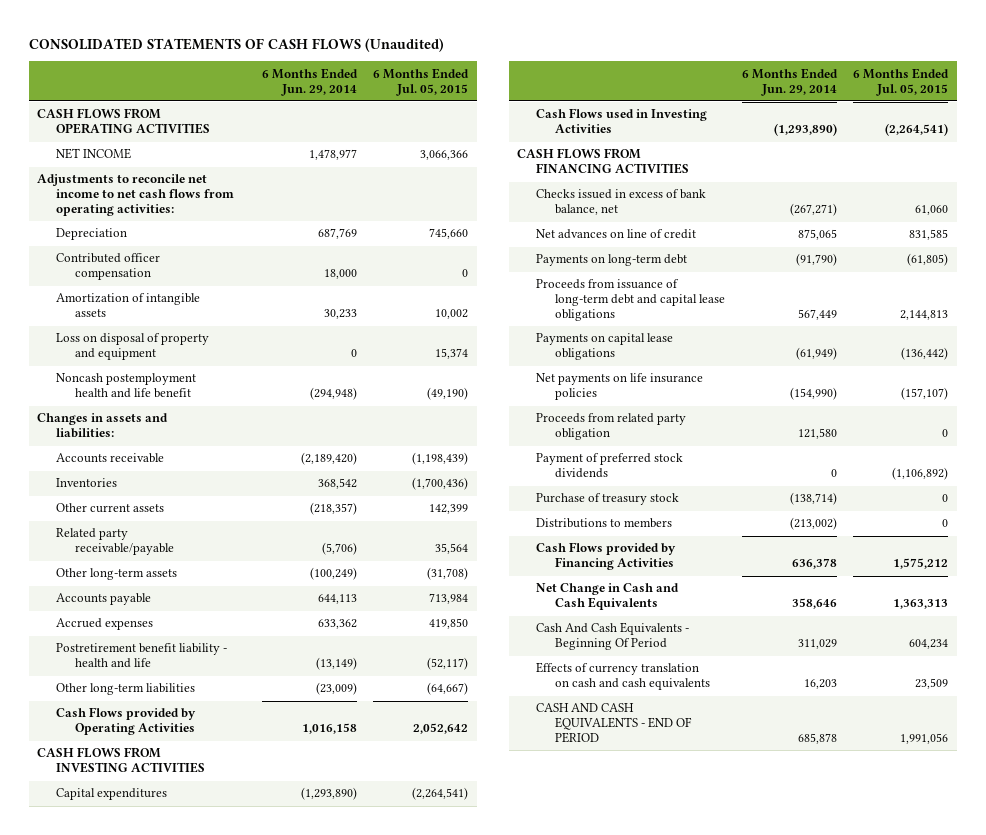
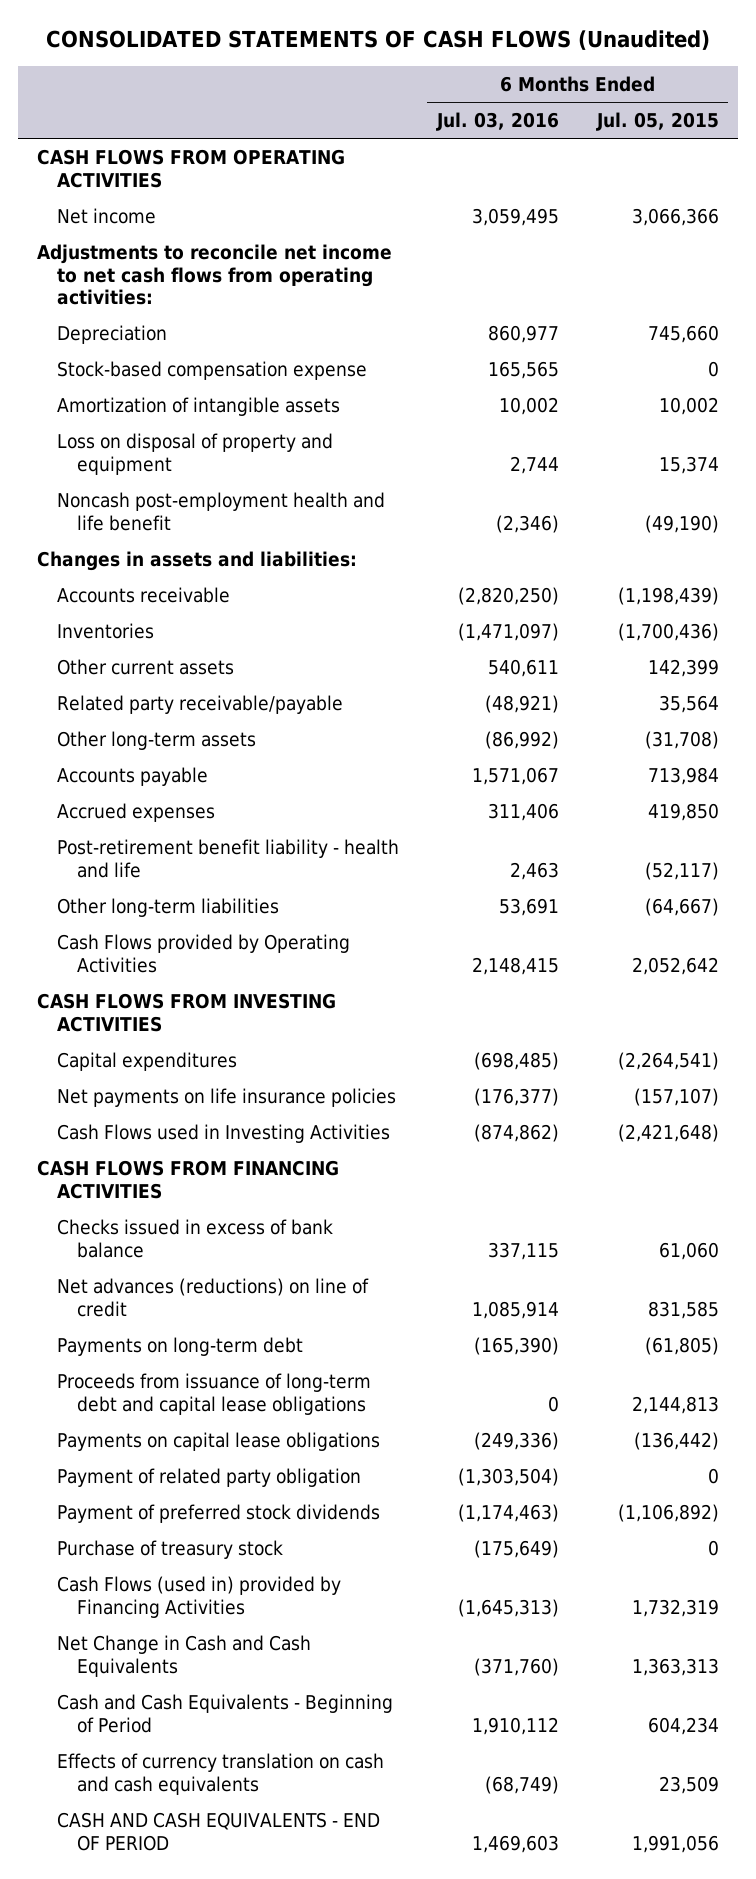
[261,67,358,96] 6 Months Ended Jun. 29, 2014 -> none
none -> [435,112,559,132] Jul. 03, 2016
[55,148,131,160] NET INCOME -> [56,207,156,224] Net income
[55,253,160,281] Contributed officer compensation -> none
none -> [56,360,367,380] Stock-based compensation expense
[55,373,196,399] Noncash postemployment health and life benefit -> [56,491,385,531] Noncash post-employment health and life benefit
[55,643,227,669] Postretirement benefit liability - health and life -> [56,838,399,878] Post-retirement benefit liability - health and life
[535,373,703,401] Net payments on life insurance policies -> [56,1087,396,1107] Net payments on life insurance policies
[885,123,949,137] (2,264,541) -> [617,1123,719,1142] (2,421,648)
[535,189,706,216] Checks issued in excess of bank balance, net -> [56,1218,333,1258] Checks issued in excess of bank balance
[535,229,696,240] Net advances on line of credit -> [56,1277,369,1317] Net advances (reductions) on line of credit
[535,413,686,441] Proceeds from related party obligation -> none
none -> [56,1467,361,1487] Payment of related party obligation
[535,518,672,529] Distributions to members -> none
[535,542,676,571] Cash Flows provided by Financing Activities -> [56,1575,341,1618] Cash Flows (used in) provided by Financing Activities
[893,558,949,570] 1,575,212 -> [631,1598,719,1617] 1,732,319
[535,622,689,651] Cash And Cash Equivalents - Beginning Of Period -> [56,1693,393,1733] Cash and Cash Equivalents - Beginning of Period

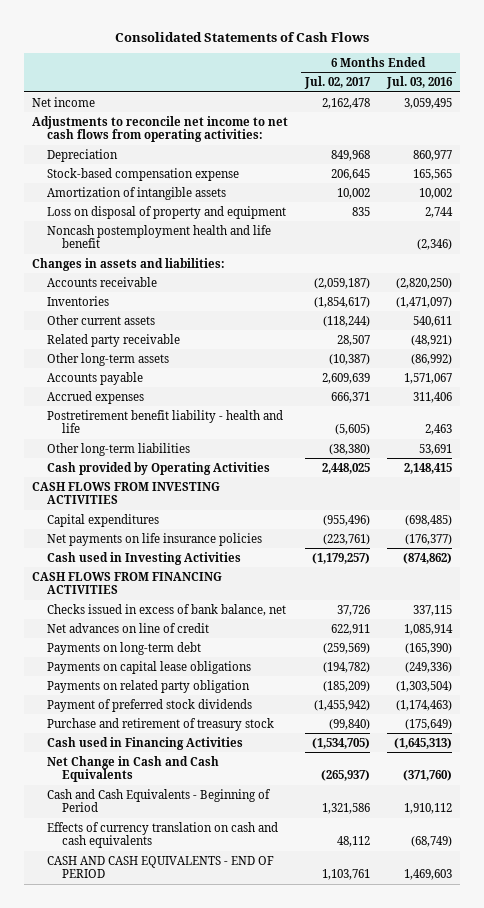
[45,30,710,51] CONSOLIDATED STATEMENTS OF CASH FLOWS (Unaudited) -> [114,31,369,42] Consolidated Statements of Cash Flows
[595,112,719,132] Jul. 05, 2015 -> none
none -> [303,76,371,90] Jul. 02, 2017
[36,148,345,188] CASH FLOWS FROM OPERATING ACTIVITIES -> none
[56,491,385,531] Noncash post-employment health and life benefit -> [46,224,271,249] Noncash postemployment health and life benefit
[56,694,343,714] Related party receivable/payable -> [46,333,180,347] Related party receivable
[56,838,399,878] Post-retirement benefit liability - health and life -> [46,409,283,434] Postretirement benefit liability - health and life
[56,933,350,973] Cash Flows provided by Operating Activities -> [46,461,270,475] Cash provided by Operating Activities
[56,1123,390,1143] Cash Flows used in Investing Activities -> [46,551,241,565] Cash used in Investing Activities
[56,1218,333,1258] Checks issued in excess of bank balance -> [46,603,286,616] Checks issued in excess of bank balance, net
[56,1277,369,1317] Net advances (reductions) on line of credit -> [46,622,209,633] Net advances on line of credit
[56,1372,371,1415] Proceeds from issuance of long-term debt and capital lease obligations -> none
[56,1467,361,1487] Payment of related party obligation -> [46,679,250,693] Payments on related party obligation
[56,1539,283,1559] Purchase of treasury stock -> [46,717,274,731] Purchase and retirement of treasury stock
[56,1575,341,1618] Cash Flows (used in) provided by Financing Activities -> [46,736,243,750] Cash used in Financing Activities

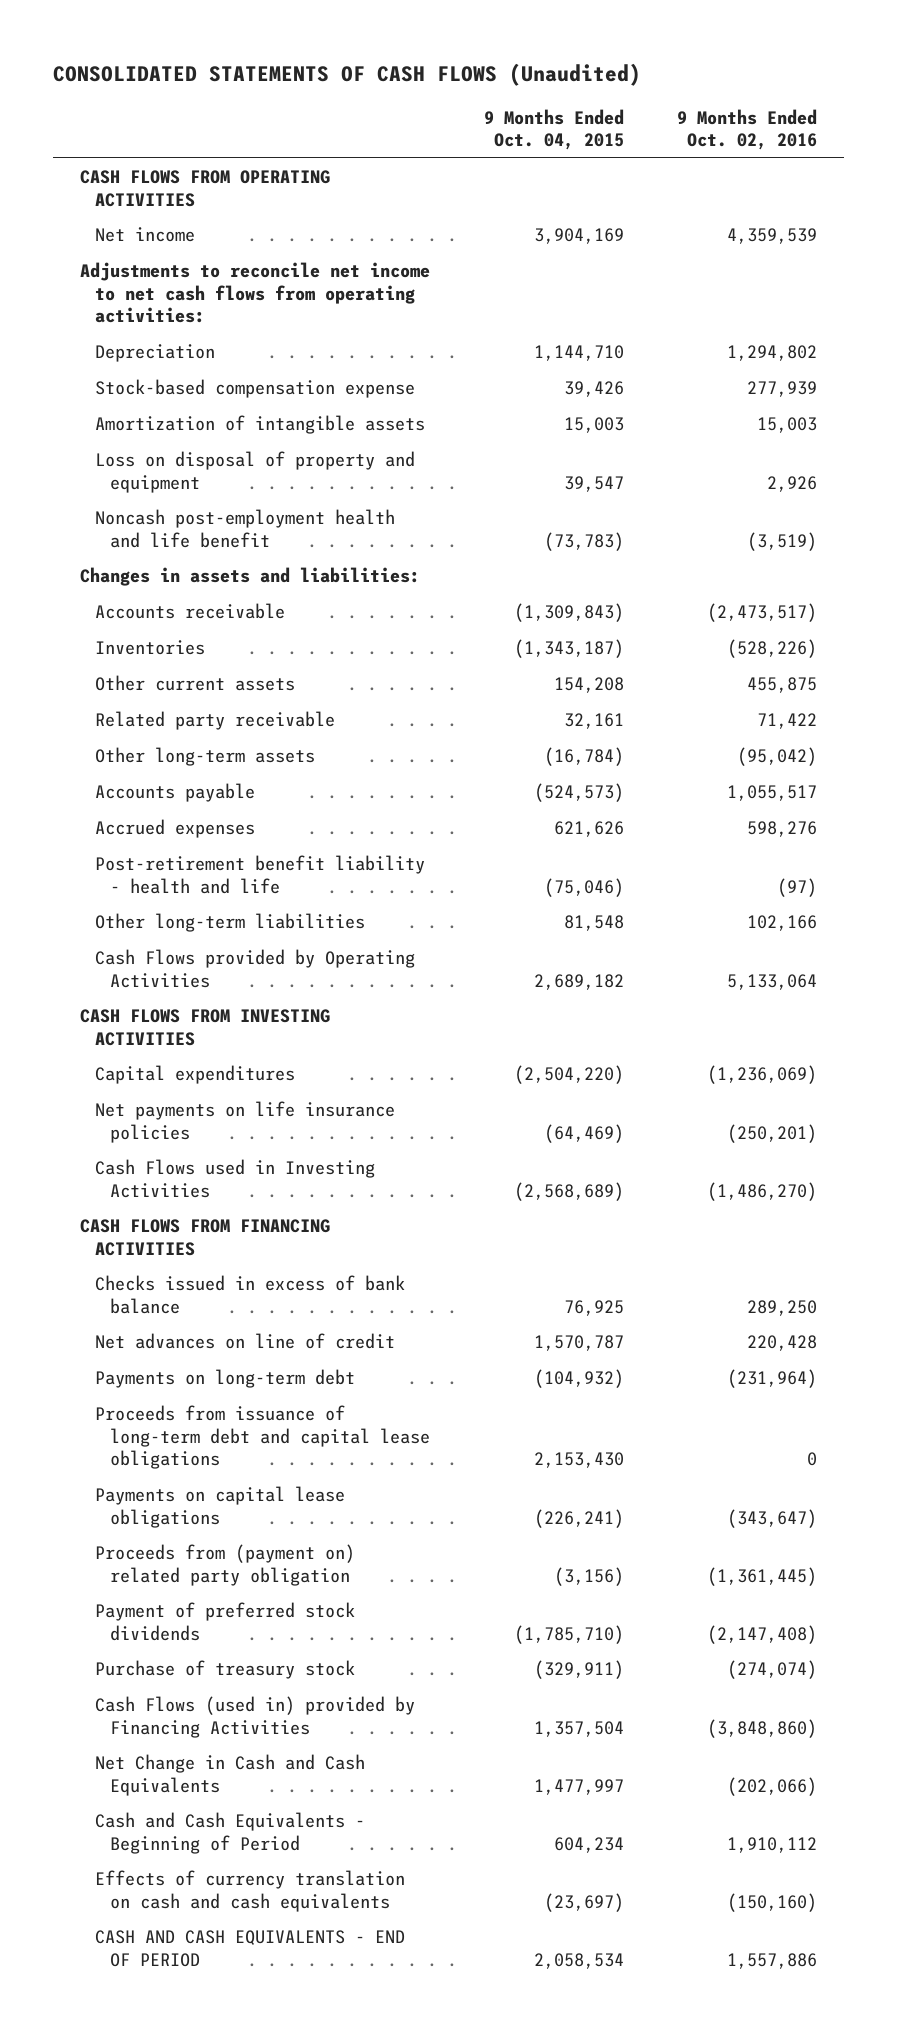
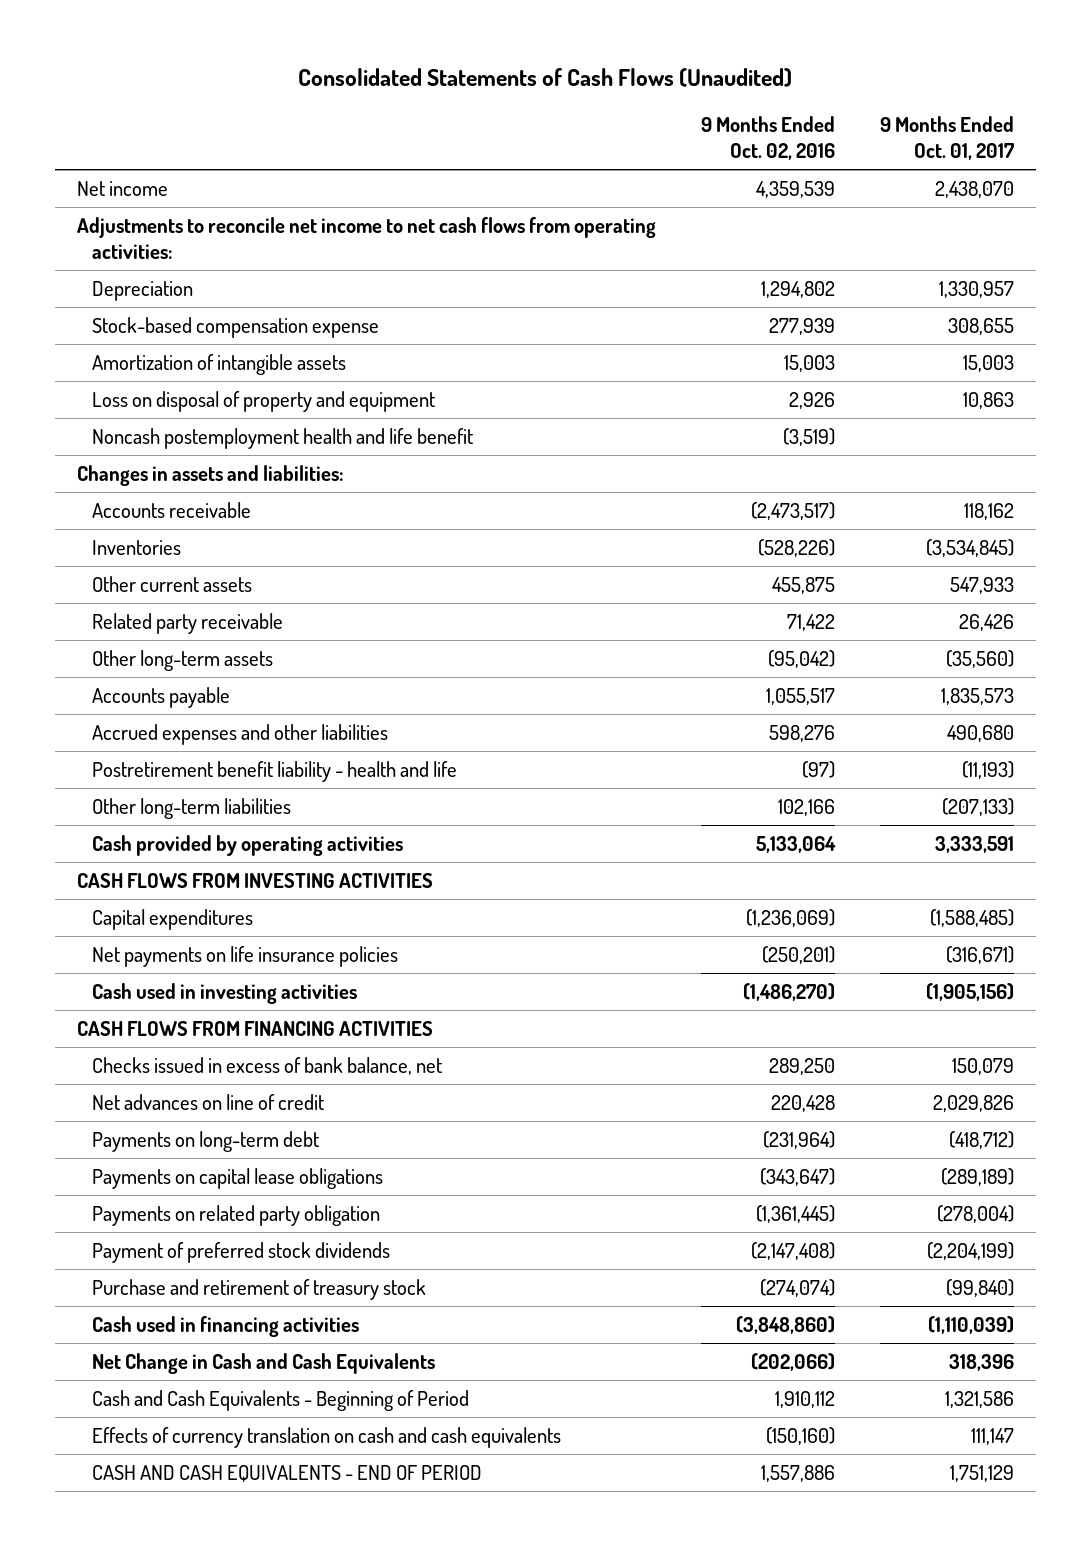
[53,63,642,87] CONSOLIDATED STATEMENTS OF CASH FLOWS (Unaudited) -> [298,68,793,88] Consolidated Statements of Cash Flows (Unaudited)
[483,108,624,151] 9 Months Ended Oct. 04, 2015 -> none
none -> [879,116,1014,161] 9 Months Ended Oct. 01, 2017
[79,170,330,207] CASH FLOWS FROM OPERATING ACTIVITIES -> none
[95,509,396,548] Noncash post-employment health and life benefit -> [91,427,473,449] Noncash postemployment health and life benefit
[95,819,256,839] Accrued expenses -> [91,723,388,745] Accrued expenses and other liabilities
[95,855,426,894] Post-retirement benefit liability - health and life -> [91,760,457,782] Postretirement benefit liability - health and life
[95,949,416,988] Cash Flows provided by Operating Activities -> [91,834,403,856] Cash provided by operating activities
[95,1159,376,1198] Cash Flows used in Investing Activities -> [91,982,357,1004] Cash used in investing activities
[95,1275,406,1314] Checks issued in excess of bank balance -> [91,1056,442,1075] Checks issued in excess of bank balance, net
[95,1405,431,1469] Proceeds from issuance of long-term debt and capital lease obligations -> none
[95,1544,356,1586] Proceeds from (payment on) related party obligation -> [91,1204,380,1226] Payments on related party obligation
[95,1660,356,1680] Purchase of treasury stock -> [91,1278,426,1300] Purchase and retirement of treasury stock
[95,1696,416,1738] Cash Flows (used in) provided by Financing Activities -> [91,1315,359,1337] Cash used in financing activities

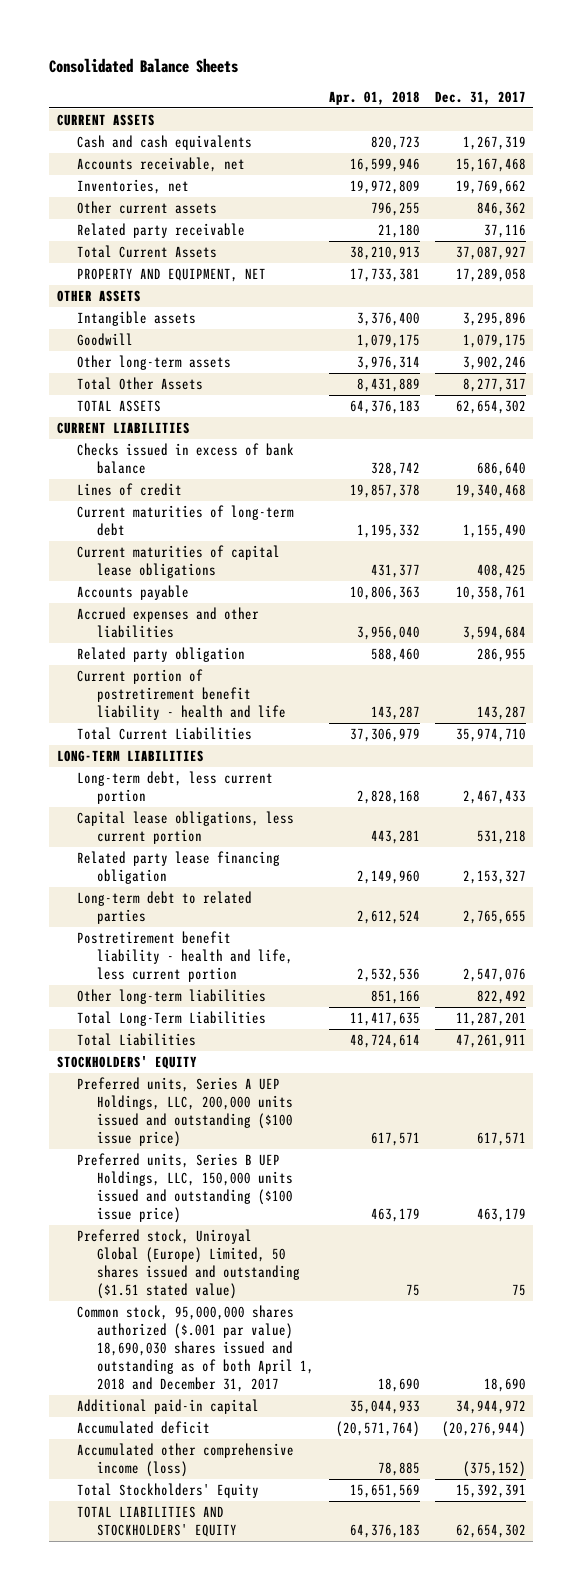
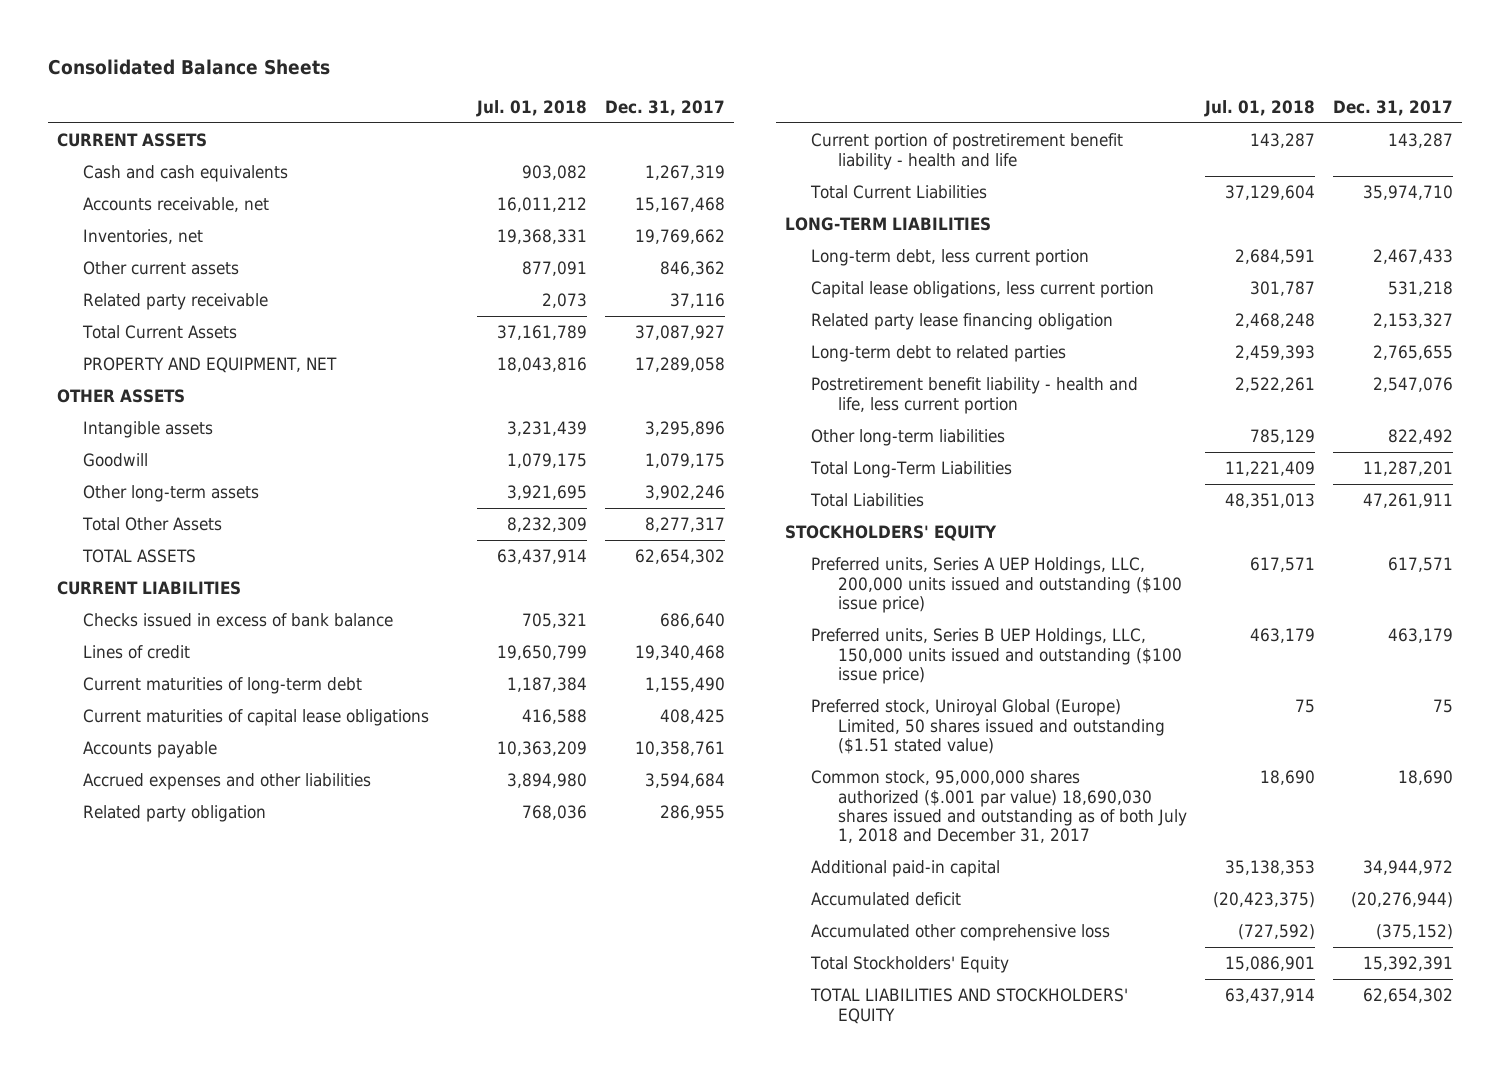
[329,91,421,106] Apr. 01, 2018 -> none
none -> [475,99,587,117] Jul. 01, 2018
[76,1304,315,1392] Common stock, 95,000,000 shares authorized ($.001 par value) 18,690,030 shares issued and outstanding as of both April 1, 2018 and December 31, 2017 -> [811,770,1187,844] Common stock, 95,000,000 shares authorized ($.001 par value) 18,690,030 shares issued and outstanding as of both July 1, 2018 and December 31, 2017
[76,1442,294,1477] Accumulated other comprehensive income (loss) -> [811,924,1111,942] Accumulated other comprehensive loss

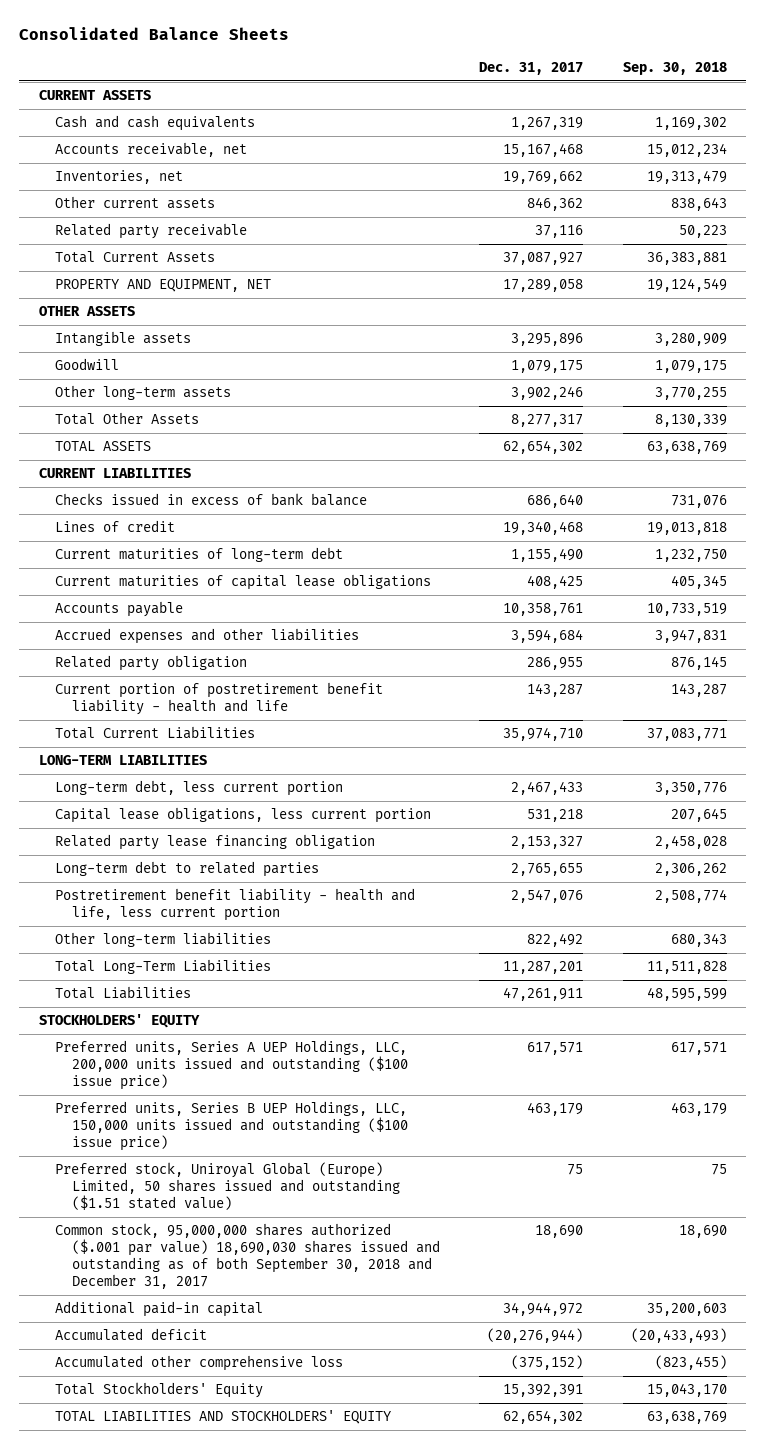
[475,99,587,117] Jul. 01, 2018 -> none
none -> [622,61,727,75] Sep. 30, 2018
[811,770,1187,844] Common stock, 95,000,000 shares authorized ($.001 par value) 18,690,030 shares issued and outstanding as of both July 1, 2018 and December 31, 2017 -> [55,1223,441,1289] Common stock, 95,000,000 shares authorized ($.001 par value) 18,690,030 shares issued and outstanding as of both September 30, 2018 and December 31, 2017

